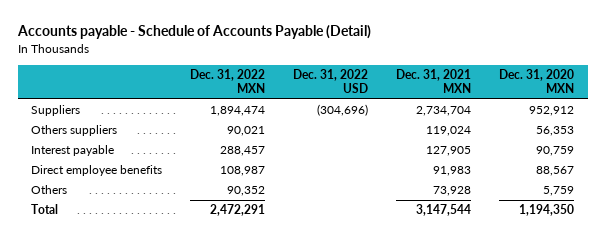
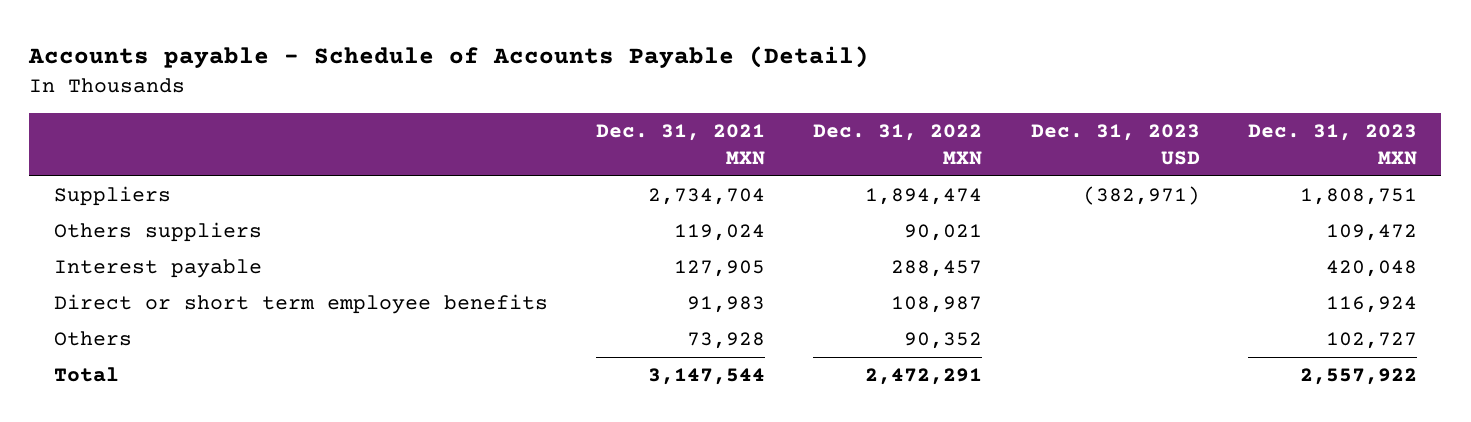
[293,69,369,94] Dec. 31, 2022 USD -> none
[499,69,575,94] Dec. 31, 2020 MXN -> none
none -> [1030,124,1200,166] Dec. 31, 2023 USD
none -> [1248,124,1418,166] Dec. 31, 2023 MXN
[31,165,163,177] Direct employee benefits -> [53,294,548,315] Direct or short term employee benefits

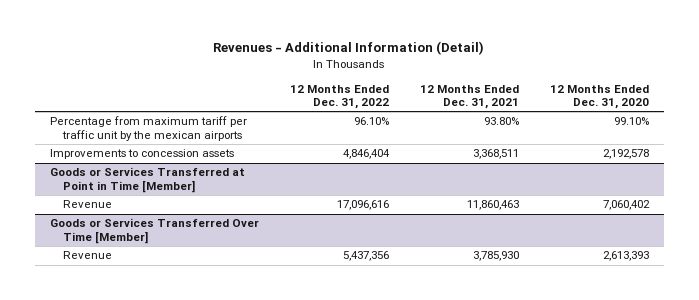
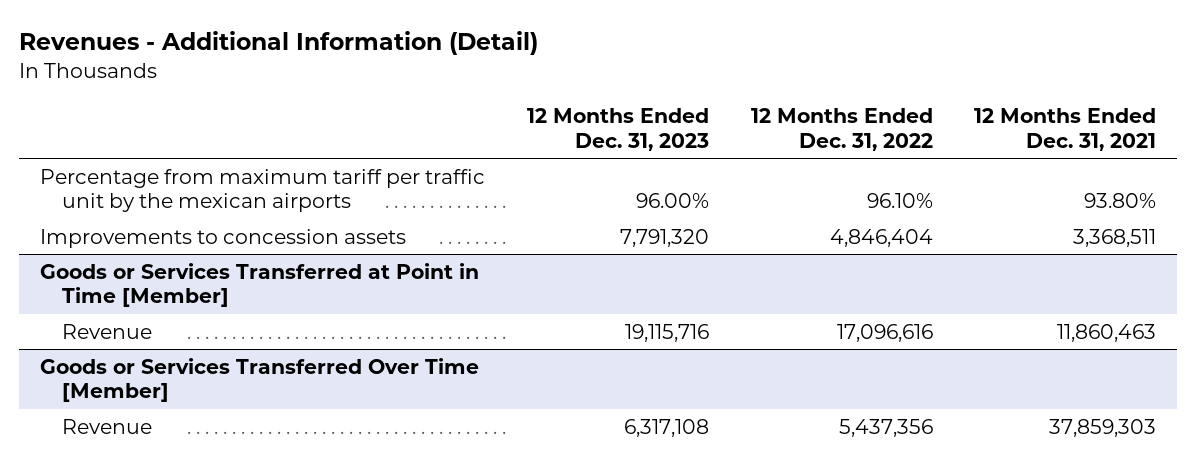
[549,84,649,110] 12 Months Ended Dec. 31, 2020 -> none
none -> [526,108,709,151] 12 Months Ended Dec. 31, 2023
[472,251,519,262] 3,785,930 -> [1049,418,1157,437] 37,859,303

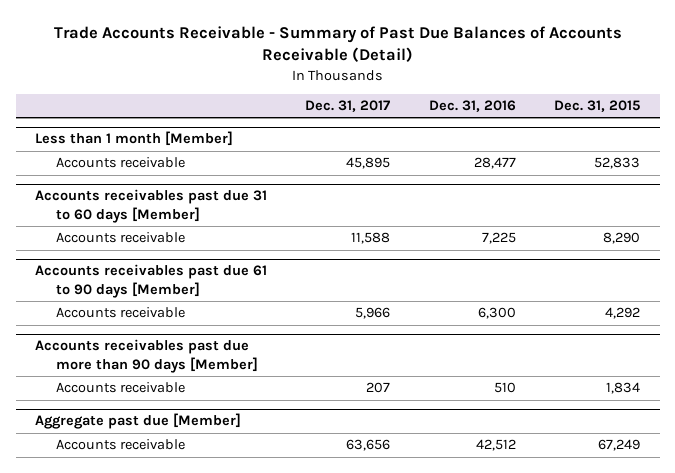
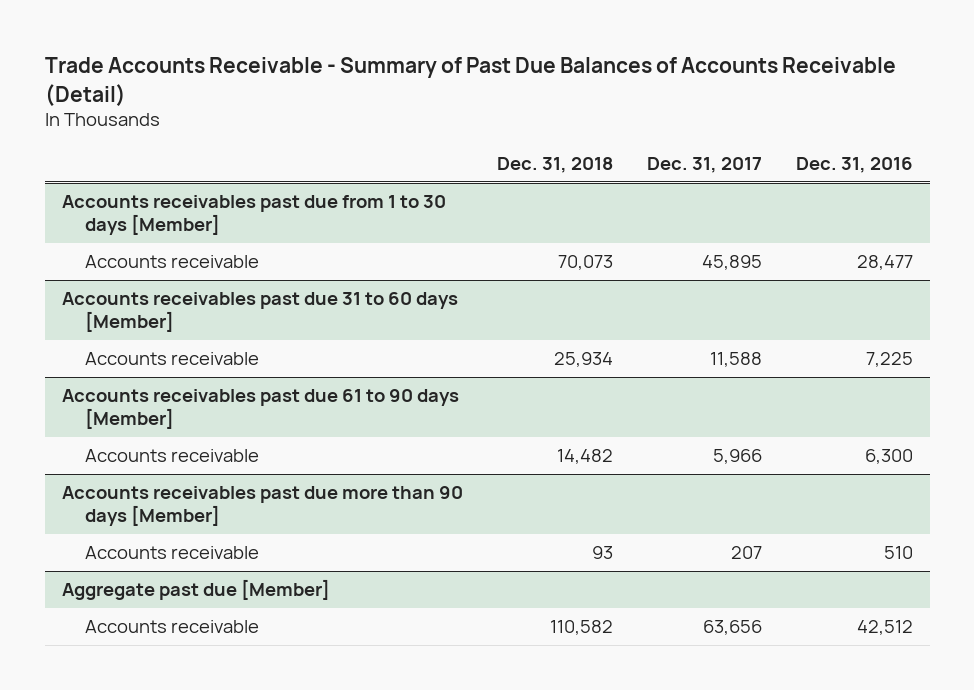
[554,100,641,113] Dec. 31, 2015 -> none
none -> [496,156,613,173] Dec. 31, 2018
[35,131,234,147] Less than 1 month [Member] -> [61,195,446,236] Accounts receivables past due from 1 to 30 days [Member]

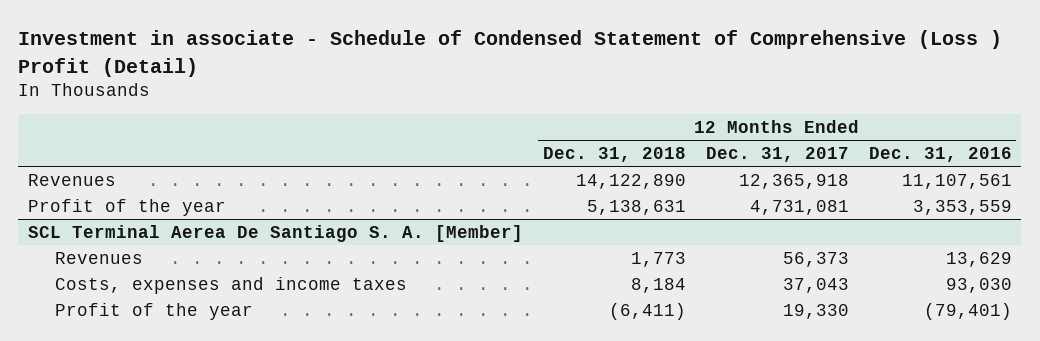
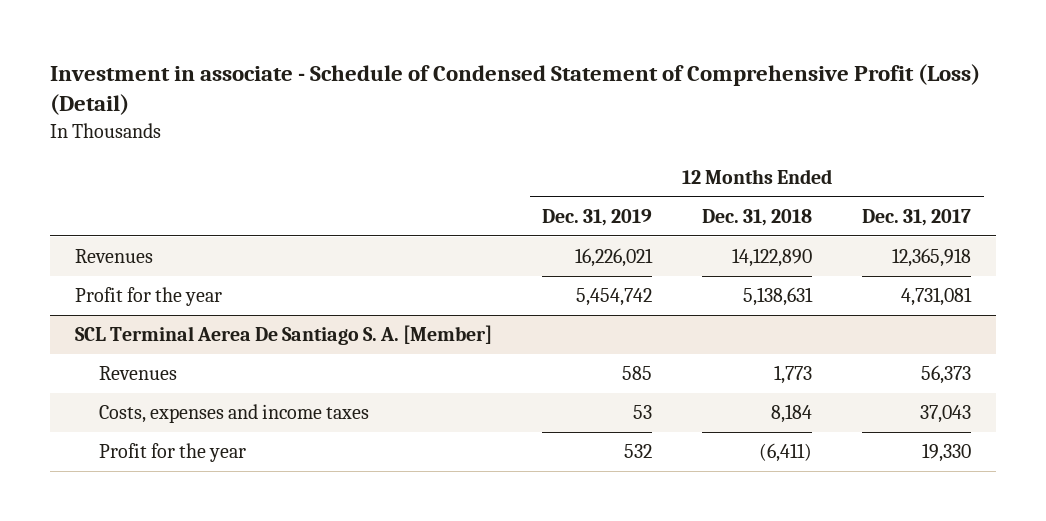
[18,30,1003,77] Investment in associate - Schedule of Condensed Statement of Comprehensive (Loss ) Profit (Detail) -> [49,63,980,116] Investment in associate - Schedule of Condensed Statement of Comprehensive Profit (Loss) (Detail)
[868,146,1012,162] Dec. 31, 2016 -> none
none -> [542,209,653,227] Dec. 31, 2019
[27,198,226,216] Profit of the year -> [74,287,222,307] Profit for the year
[54,302,253,320] Profit of the year -> [98,443,246,463] Profit for the year

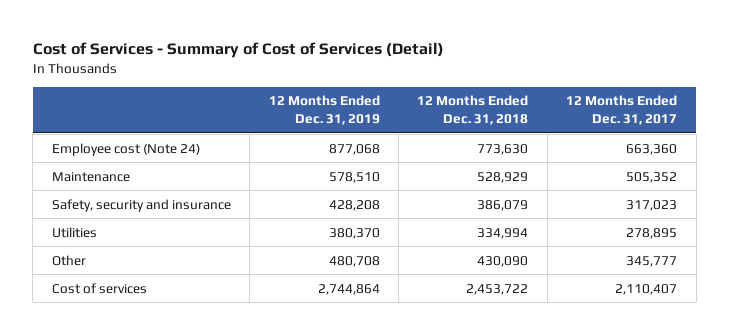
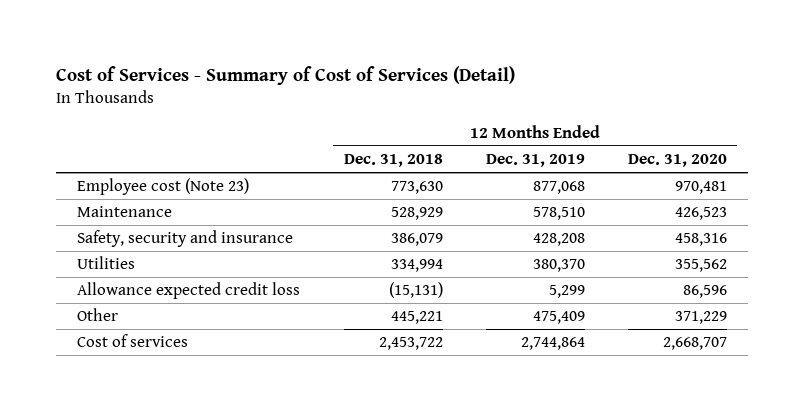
[566,95,678,126] 12 Months Ended Dec. 31, 2017 -> none
none -> [627,154,727,168] Dec. 31, 2020
[51,142,200,156] Employee cost (Note 24) -> [77,178,250,196] Employee cost (Note 23)
none -> [77,282,301,300] Allowance expected credit loss
[328,255,380,267] 480,708 -> [532,311,585,325] 475,409
[477,255,529,267] 430,090 -> [390,311,443,325] 445,221

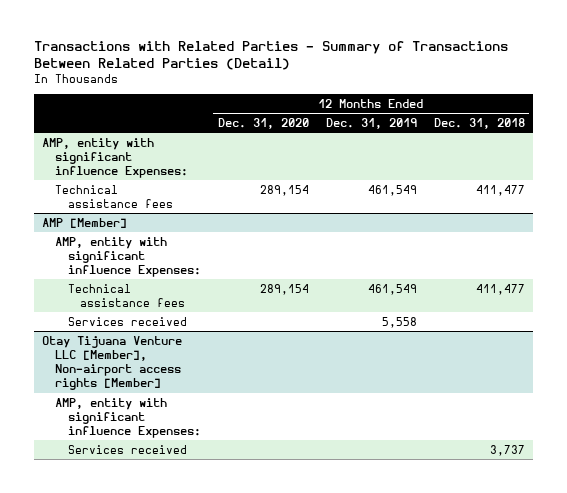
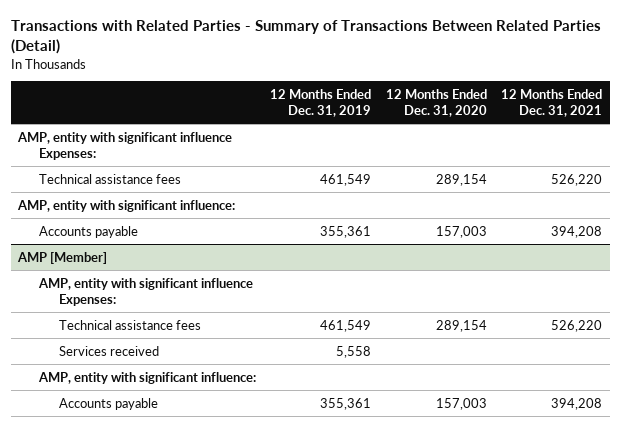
[433,117,525,129] Dec. 31, 2018 -> none
none -> [501,88,603,118] 12 Months Ended Dec. 31, 2021
none -> [17,199,236,212] AMP, entity with significant influence:
none -> [38,225,138,238] Accounts payable
[42,335,183,391] Otay Tijuana Venture LLC [Member], Non-airport access rights [Member] -> none
[67,444,187,454] Services received -> none
[55,397,201,439] AMP, entity with significant influence Expenses: -> [37,371,256,384] AMP, entity with significant influence:
none -> [59,397,159,410] Accounts payable

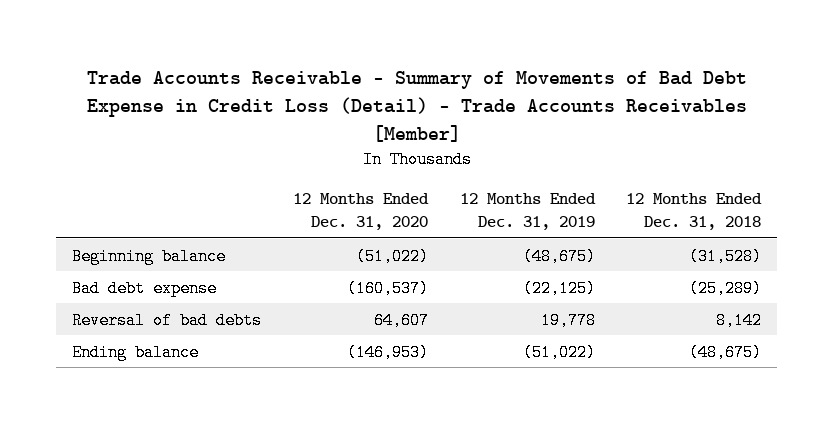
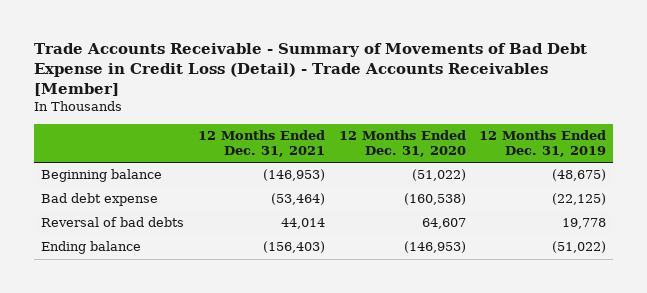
[626,192,763,230] 12 Months Ended Dec. 31, 2018 -> none
none -> [197,130,325,157] 12 Months Ended Dec. 31, 2021
[346,279,429,297] (160,537) -> [403,193,466,206] (160,538)

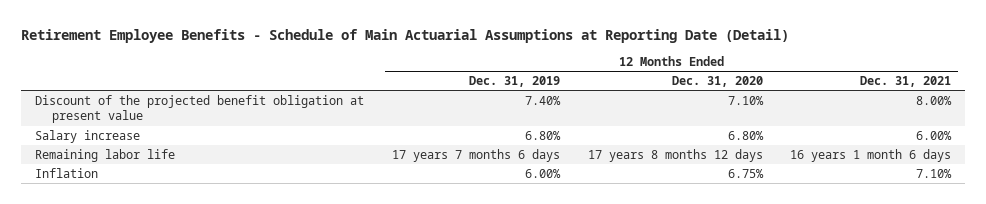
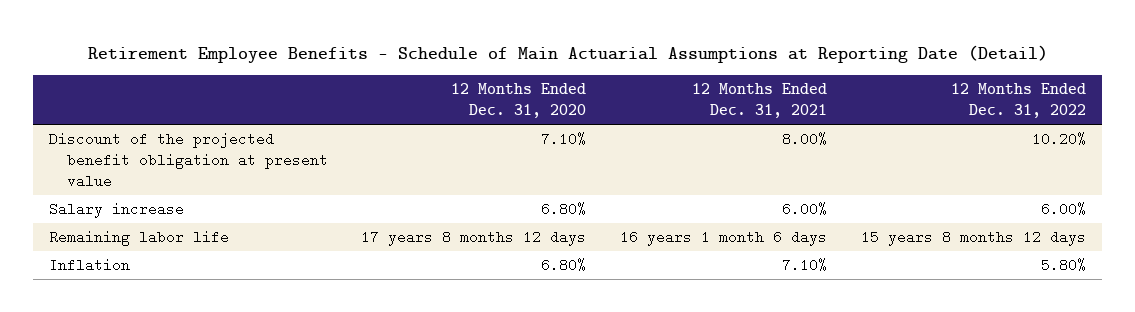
[468,76,560,88] Dec. 31, 2019 -> none
none -> [950,83,1086,119] 12 Months Ended Dec. 31, 2022
[727,168,764,178] 6.75% -> [541,258,587,273] 6.80%

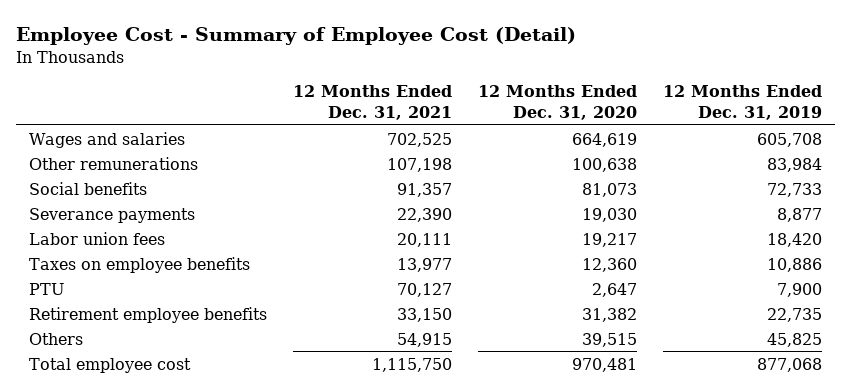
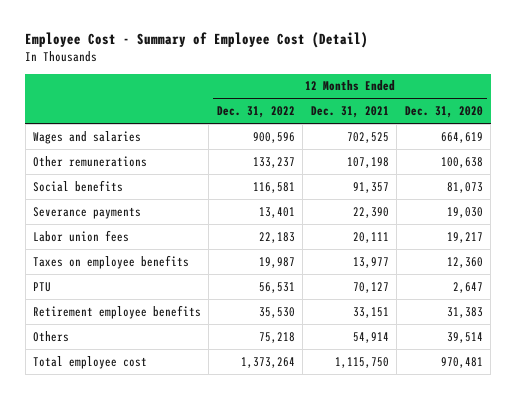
[662,85,822,120] 12 Months Ended Dec. 31, 2019 -> none
none -> [216,106,295,119] Dec. 31, 2022
[396,307,452,322] 33,150 -> [352,306,389,318] 33,151
[581,307,637,322] 31,382 -> [446,306,483,318] 31,383
[396,332,452,347] 54,915 -> [352,331,389,343] 54,914
[581,332,637,347] 39,515 -> [446,331,483,343] 39,514

